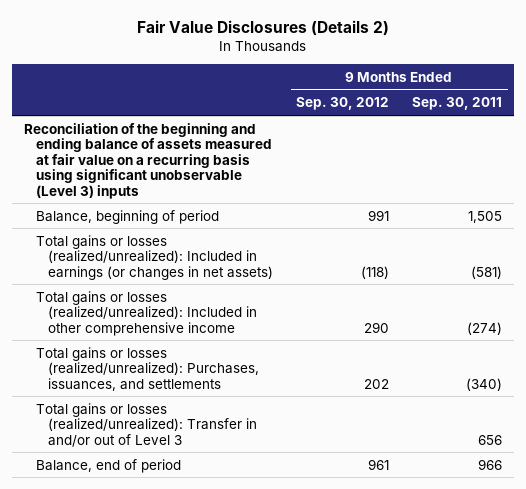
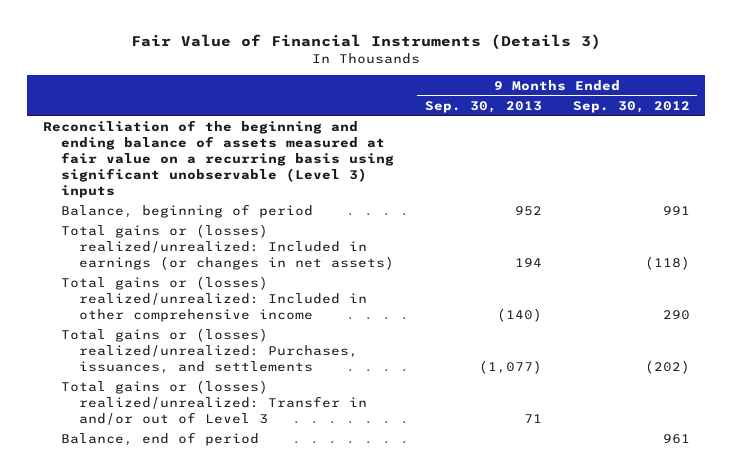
[137,19,390,36] Fair Value Disclosures (Details 2) -> [131,34,602,51] Fair Value of Financial Instruments (Details 3)
[412,97,503,111] Sep. 30, 2011 -> none
none -> [424,100,542,113] Sep. 30, 2013
[36,234,274,280] Total gains or losses (realized/unrealized): Included in earnings (or changes in net assets) -> [60,224,394,271] Total gains or (losses) realized/unrealized: Included in earnings (or changes in net assets)
[36,290,258,336] Total gains or losses (realized/unrealized): Included in other comprehensive income -> [60,276,367,323] Total gains or (losses) realized/unrealized: Included in other comprehensive income
[36,346,260,391] Total gains or losses (realized/unrealized): Purchases, issuances, and settlements -> [60,328,358,375] Total gains or (losses) realized/unrealized: Purchases, issuances, and settlements
[364,378,390,389] 202 -> [644,360,690,375] (202)
[36,402,258,447] Total gains or losses (realized/unrealized): Transfer in and/or out of Level 3 -> [60,380,367,426] Total gains or (losses) realized/unrealized: Transfer in and/or out of Level 3

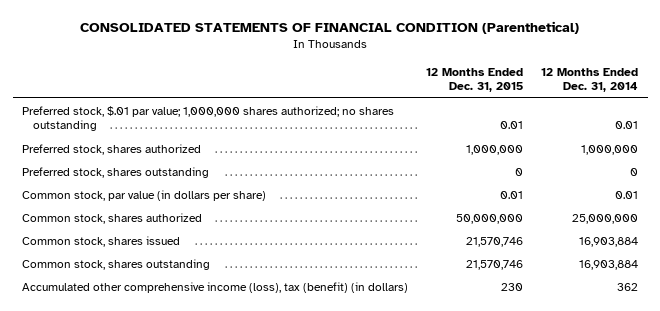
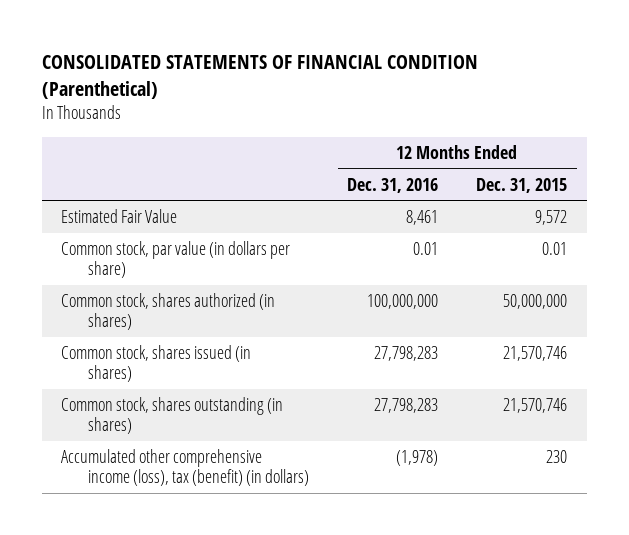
[541,68,639,93] 12 Months Ended Dec. 31, 2014 -> none
none -> [347,177,439,193] Dec. 31, 2016
[21,105,394,132] Preferred stock, $.01 par value; 1,000,000 shares authorized; no shares outstanding -> none
[21,143,201,155] Preferred stock, shares authorized -> none
[21,166,209,178] Preferred stock, shares outstanding -> none
none -> [61,209,178,224] Estimated Fair Value
[21,212,202,224] Common stock, shares authorized -> [61,293,276,331] Common stock, shares authorized (in shares)
[21,235,180,247] Common stock, shares issued -> [61,345,252,383] Common stock, shares issued (in shares)
[21,258,210,270] Common stock, shares outstanding -> [61,397,284,435] Common stock, shares outstanding (in shares)

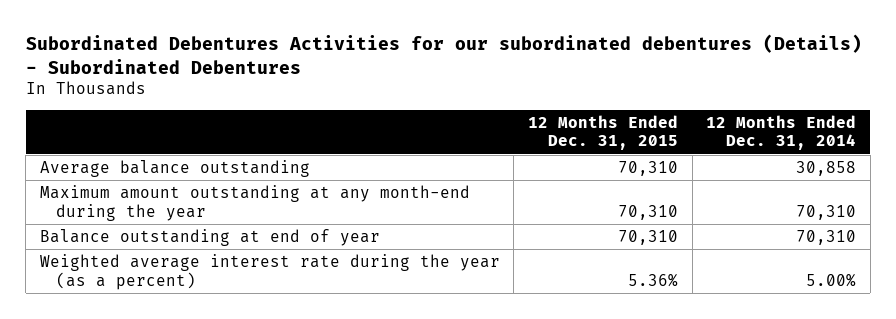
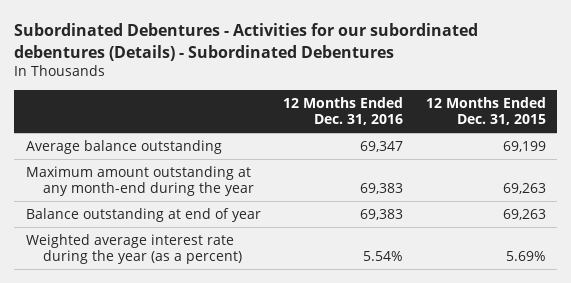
[25,33,862,74] Subordinated Debentures Activities for our subordinated debentures (Details) - Subordinated Debentures -> [14,22,479,61] Subordinated Debentures - Activities for our subordinated debentures (Details) - Subordinated Debentures
[706,114,857,151] 12 Months Ended Dec. 31, 2014 -> none
none -> [283,97,404,126] 12 Months Ended Dec. 31, 2016
[617,160,678,176] 70,310 -> [502,140,546,152] 69,199
[617,204,678,220] 70,310 -> [502,182,546,194] 69,263
[617,229,678,245] 70,310 -> [502,208,546,220] 69,263
[627,272,678,287] 5.36% -> [505,250,546,261] 5.69%

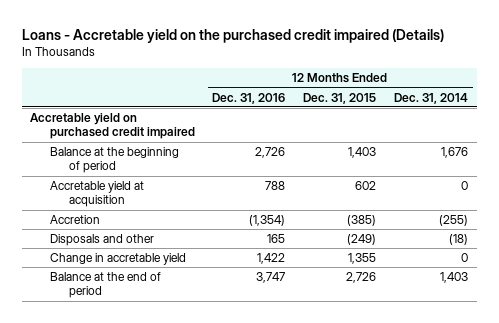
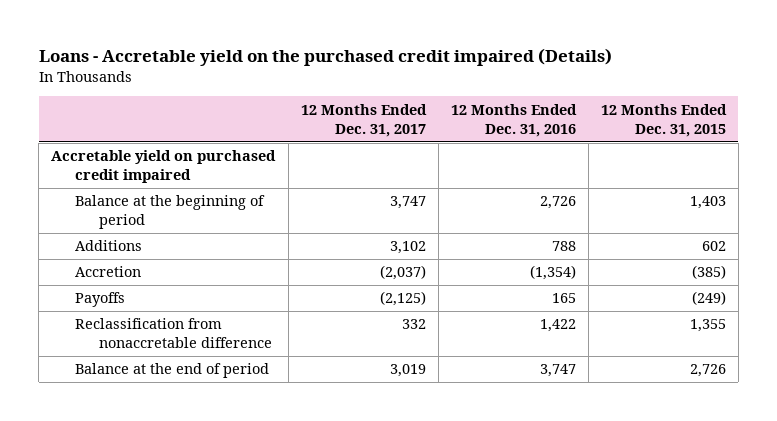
[394,92,469,104] Dec. 31, 2014 -> none
none -> [300,103,427,137] 12 Months Ended Dec. 31, 2017
[49,180,144,208] Accretable yield at acquisition -> [75,240,143,252] Additions
[49,233,154,246] Disposals and other -> [75,292,126,308] Payoffs
[49,252,186,265] Change in accretable yield -> [75,318,272,349] Reclassification from nonaccretable difference

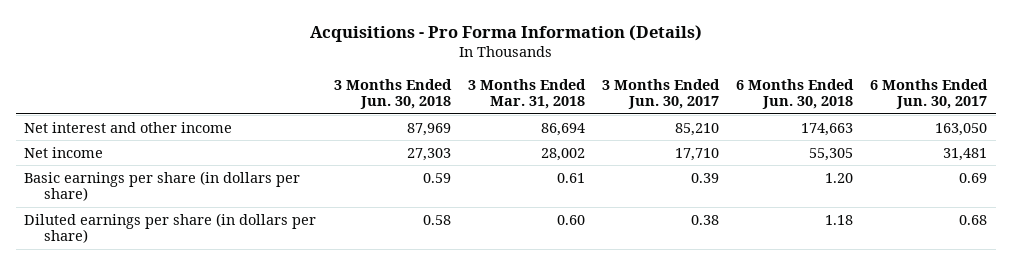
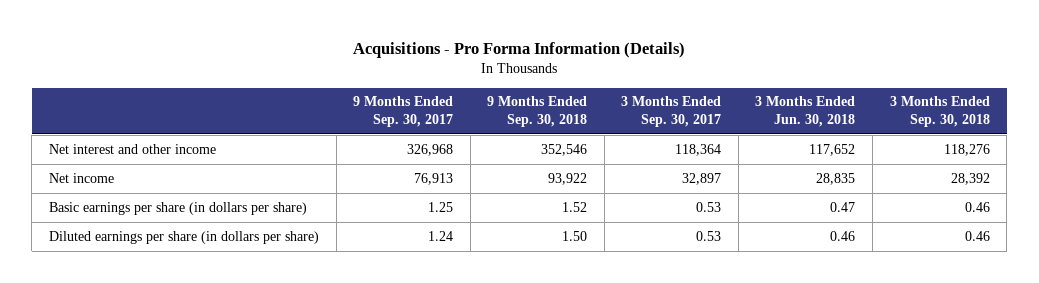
[467,78,586,110] 3 Months Ended Mar. 31, 2018 -> none
[601,78,720,110] 3 Months Ended Jun. 30, 2017 -> none
[735,78,854,110] 6 Months Ended Jun. 30, 2018 -> none
[870,78,989,110] 6 Months Ended Jun. 30, 2017 -> none
none -> [353,96,454,127] 9 Months Ended Sep. 30, 2017
none -> [487,96,588,127] 9 Months Ended Sep. 30, 2018
none -> [621,96,722,127] 3 Months Ended Sep. 30, 2017
none -> [889,96,990,127] 3 Months Ended Sep. 30, 2018
[406,122,451,136] 87,969 -> [809,143,856,156] 117,652
[406,147,451,161] 27,303 -> [816,172,856,185] 28,835
[422,172,451,183] 0.59 -> [830,201,856,212] 0.47
[422,214,451,225] 0.58 -> [830,230,856,241] 0.46

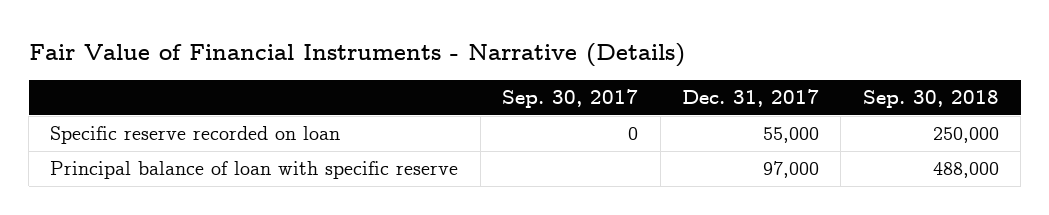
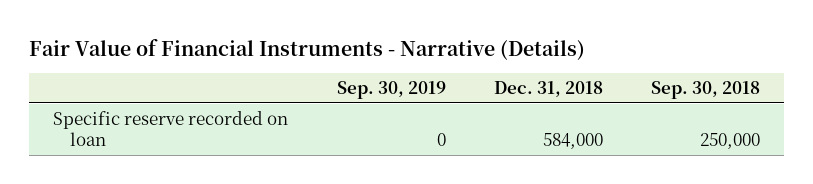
[502,89,639,109] Sep. 30, 2017 -> none
[682,89,820,108] Dec. 31, 2017 -> none
none -> [336,80,446,99] Sep. 30, 2019
none -> [493,80,603,97] Dec. 31, 2018
[50,161,459,180] Principal balance of loan with specific reserve -> none

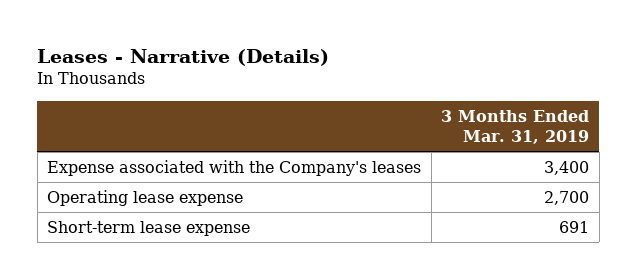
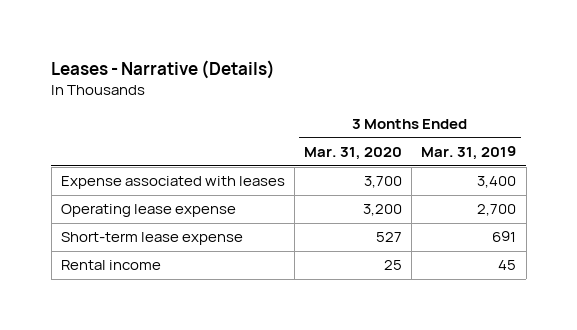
none -> [304,147,403,161] Mar. 31, 2020
[47,160,422,177] Expense associated with the Company's leases -> [60,176,285,190] Expense associated with leases
none -> [60,260,161,271] Rental income

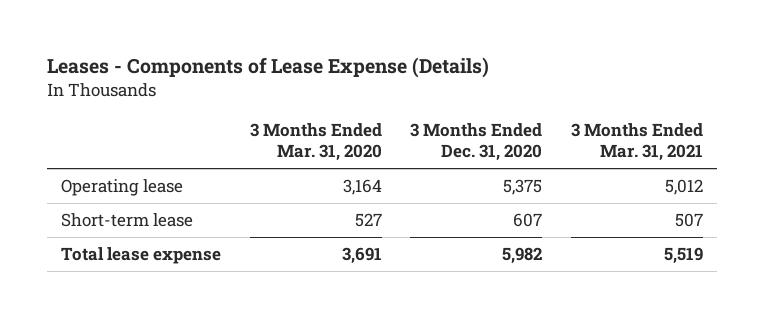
[51,59,276,79] Leases - Narrative (Details) -> [46,57,489,79] Leases - Components of Lease Expense (Details)
[421,146,517,161] Mar. 31, 2019 -> none
none -> [410,122,543,162] 3 Months Ended Dec. 31, 2020
none -> [571,122,704,162] 3 Months Ended Mar. 31, 2021
[60,176,285,190] Expense associated with leases -> none
[60,260,161,271] Rental income -> none
[60,204,236,218] Operating lease expense -> [61,179,184,197] Operating lease
[363,204,403,217] 3,200 -> [342,179,382,196] 3,164
[60,232,243,246] Short-term lease expense -> [61,213,194,228] Short-term lease
none -> [61,247,222,265] Total lease expense

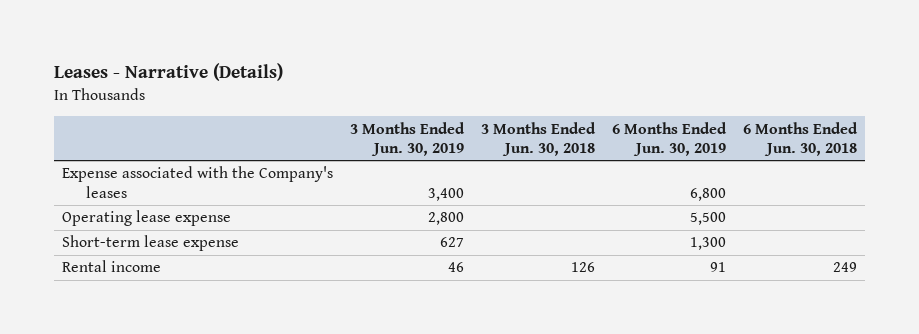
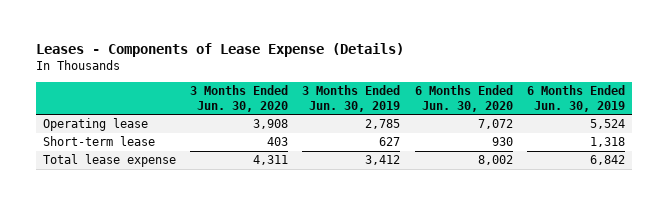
[53,63,283,82] Leases - Narrative (Details) -> [36,43,405,58] Leases - Components of Lease Expense (Details)
[480,121,596,157] 3 Months Ended Jun. 30, 2018 -> none
[742,121,858,157] 6 Months Ended Jun. 30, 2018 -> none
none -> [190,85,289,112] 3 Months Ended Jun. 30, 2020
none -> [414,85,513,112] 6 Months Ended Jun. 30, 2020
[62,166,334,198] Expense associated with the Company's leases -> none
[62,260,162,273] Rental income -> none
[62,210,232,227] Operating lease expense -> [43,118,149,132] Operating lease
[427,212,464,226] 2,800 -> [365,119,401,130] 2,785
[689,212,726,226] 5,500 -> [589,119,625,130] 5,524
[62,235,240,252] Short-term lease expense -> [43,136,156,147] Short-term lease
[689,237,726,251] 1,300 -> [589,137,625,148] 1,318
none -> [43,154,177,168] Total lease expense

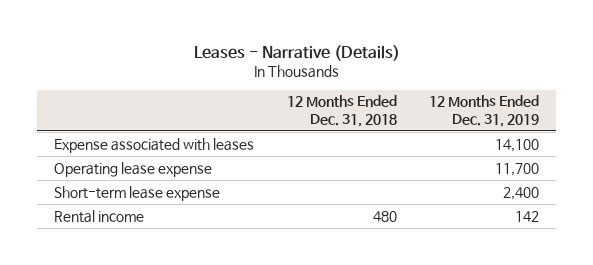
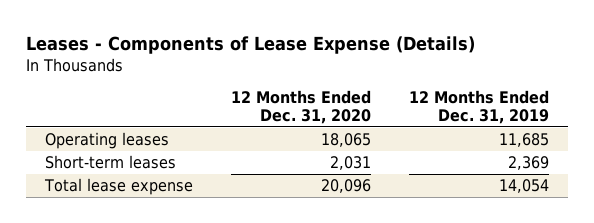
[193,45,400,62] Leases - Narrative (Details) -> [25,35,475,54] Leases - Components of Lease Expense (Details)
[286,95,397,127] 12 Months Ended Dec. 31, 2018 -> none
none -> [230,90,371,125] 12 Months Ended Dec. 31, 2020
[53,137,254,153] Expense associated with leases -> none
[53,209,144,223] Rental income -> none
[53,161,212,177] Operating lease expense -> [44,132,169,150] Operating leases
[495,162,540,176] 11,700 -> [498,133,549,148] 11,685
[53,185,220,201] Short-term lease expense -> [44,155,176,170] Short-term leases
[503,186,540,200] 2,400 -> [507,156,549,171] 2,369
none -> [43,178,193,196] Total lease expense

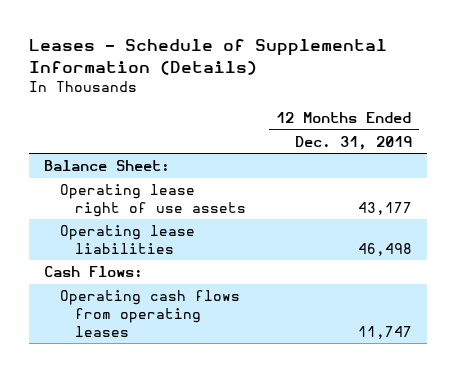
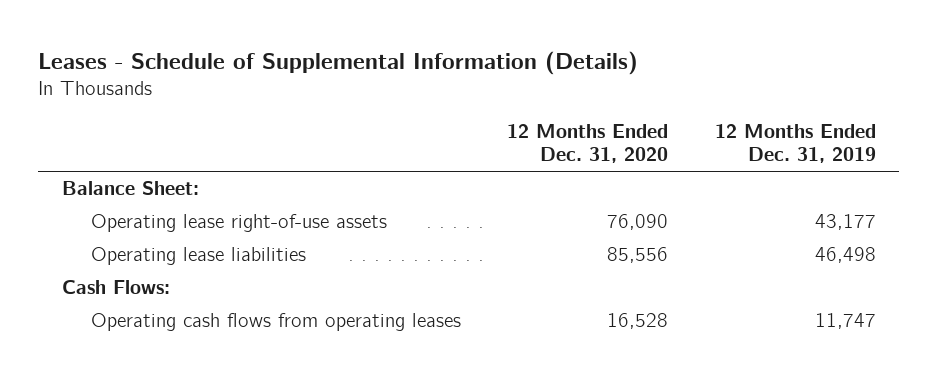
none -> [507,124,669,164] 12 Months Ended Dec. 31, 2020
[59,184,247,217] Operating lease right of use assets -> [91,214,388,233] Operating lease right-of-use assets

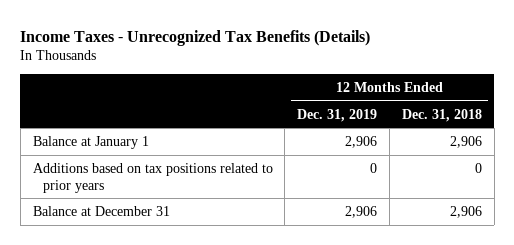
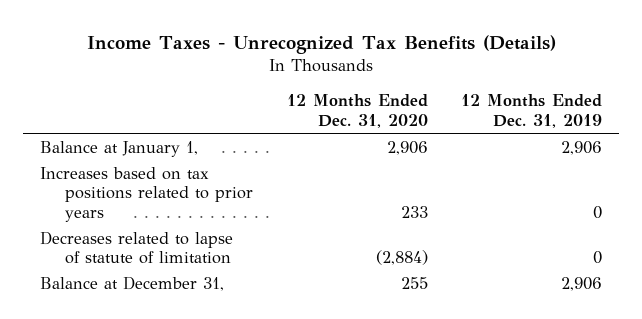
[401,108,482,122] Dec. 31, 2018 -> none
none -> [286,94,428,128] 12 Months Ended Dec. 31, 2020
[32,135,149,149] Balance at January 1 -> [39,140,198,157] Balance at January 1,
[32,162,273,193] Additions based on tax positions related to prior years -> [39,166,254,222] Increases based on tax positions related to prior years
none -> [39,230,233,265] Decreases related to lapse of statute of limitation
[32,205,170,216] Balance at December 31 -> [39,275,224,291] Balance at December 31,

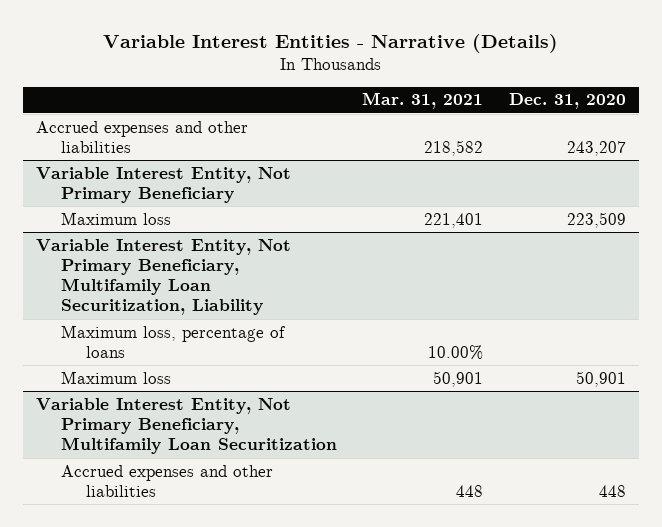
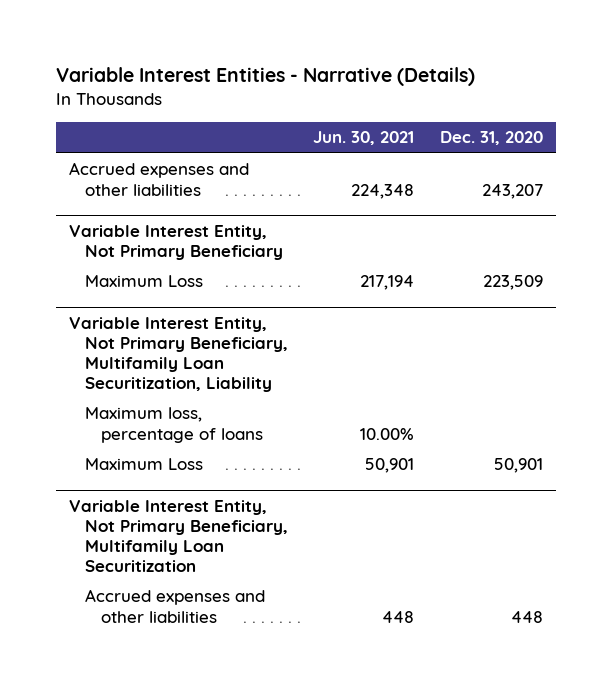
[362,92,484,110] Mar. 31, 2021 -> none
none -> [313,131,415,146] Jun. 30, 2021
[60,211,171,225] Maximum loss -> [84,275,203,288] Maximum Loss
[60,370,171,384] Maximum loss -> [84,458,203,471] Maximum Loss

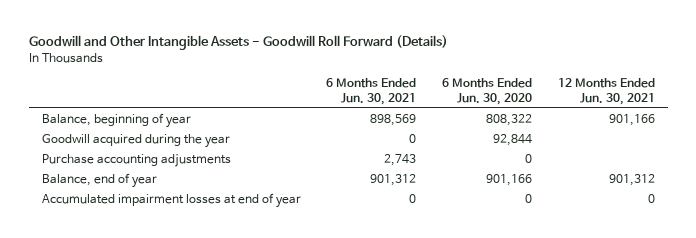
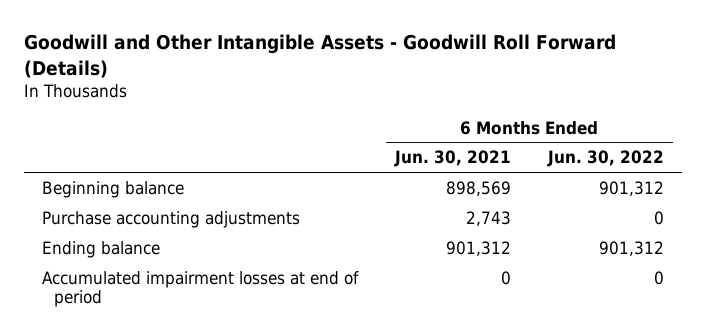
[442,78,533,105] 6 Months Ended Jun. 30, 2020 -> none
[557,78,655,105] 12 Months Ended Jun. 30, 2021 -> none
none -> [546,150,664,168] Jun. 30, 2022
[41,134,230,149] Goodwill acquired during the year -> none
[41,113,191,129] Balance, beginning of year -> [42,180,185,198] Beginning balance
[41,173,157,189] Balance, end of year -> [42,240,161,258] Ending balance
[41,193,301,209] Accumulated impairment losses at end of year -> [42,270,360,307] Accumulated impairment losses at end of period

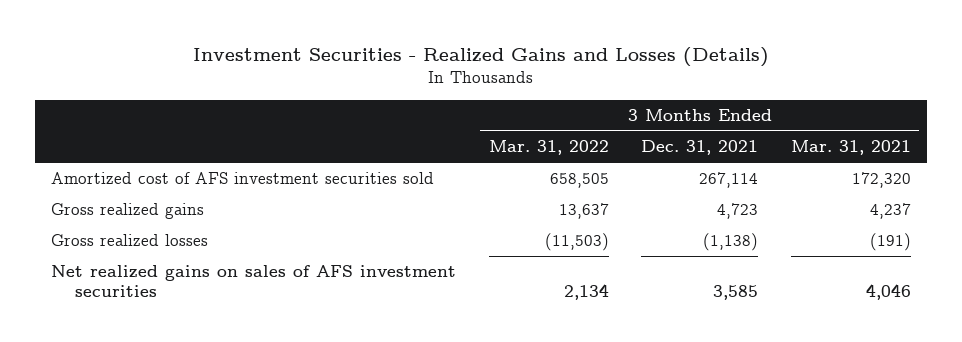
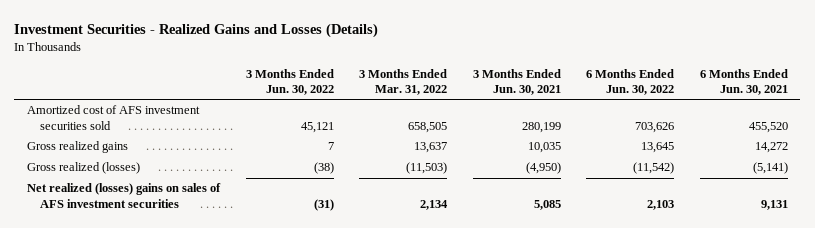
[641,140,759,156] Dec. 31, 2021 -> none
[790,140,911,156] Mar. 31, 2021 -> none
none -> [245,69,334,96] 3 Months Ended Jun. 30, 2022
none -> [472,69,561,96] 3 Months Ended Jun. 30, 2021
none -> [586,69,675,96] 6 Months Ended Jun. 30, 2022
none -> [699,69,788,96] 6 Months Ended Jun. 30, 2021
[51,234,209,247] Gross realized losses -> [27,162,141,175] Gross realized (losses)
[51,265,457,297] Net realized gains on sales of AFS investment securities -> [27,183,222,208] Net realized (losses) gains on sales of AFS investment securities

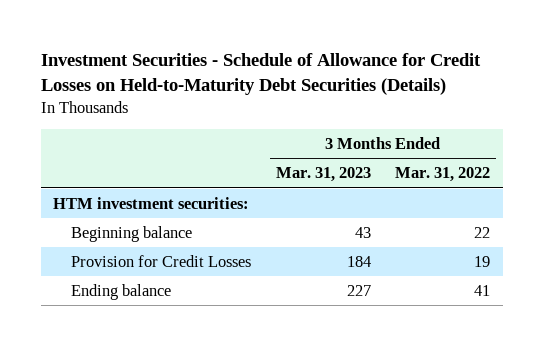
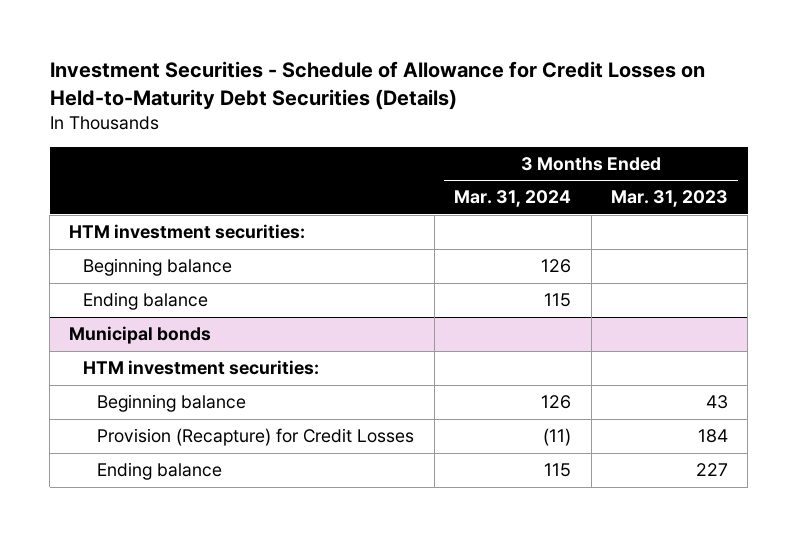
[395,167,491,183] Mar. 31, 2022 -> none
none -> [454,190,572,208] Mar. 31, 2024
none -> [83,258,233,277] Beginning balance
none -> [83,292,209,311] Ending balance
none -> [69,326,212,345] Municipal bonds
none -> [83,360,320,376] HTM investment securities:
[71,254,252,267] Provision for Credit Losses -> [97,428,415,447] Provision (Recapture) for Credit Losses

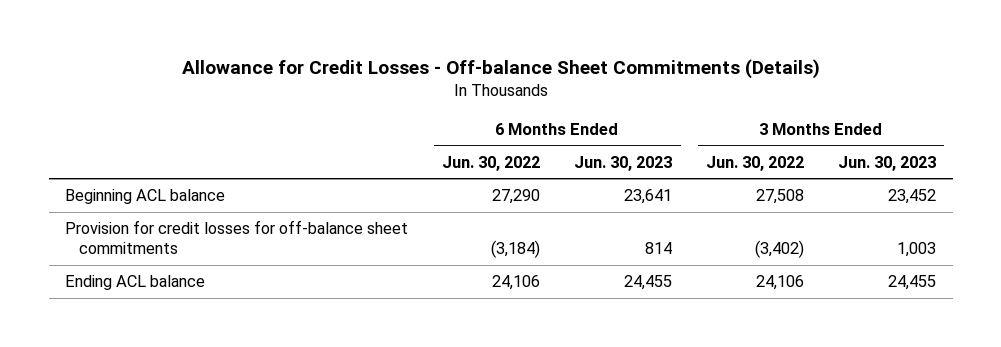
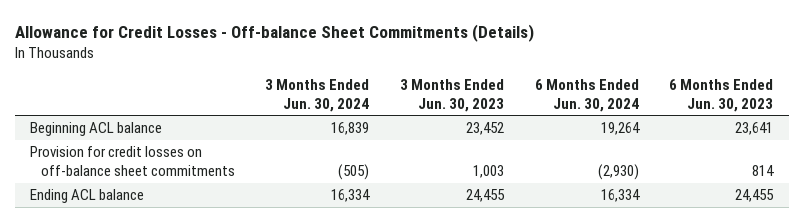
[442,155,541,171] Jun. 30, 2022 -> none
[706,155,805,171] Jun. 30, 2022 -> none
none -> [265,78,370,112] 3 Months Ended Jun. 30, 2024
none -> [534,78,639,112] 6 Months Ended Jun. 30, 2024
[65,220,409,255] Provision for credit losses for off-balance sheet commitments -> [30,146,235,176] Provision for credit losses on off-balance sheet commitments

